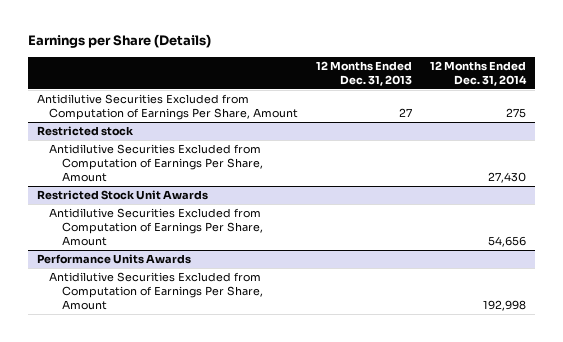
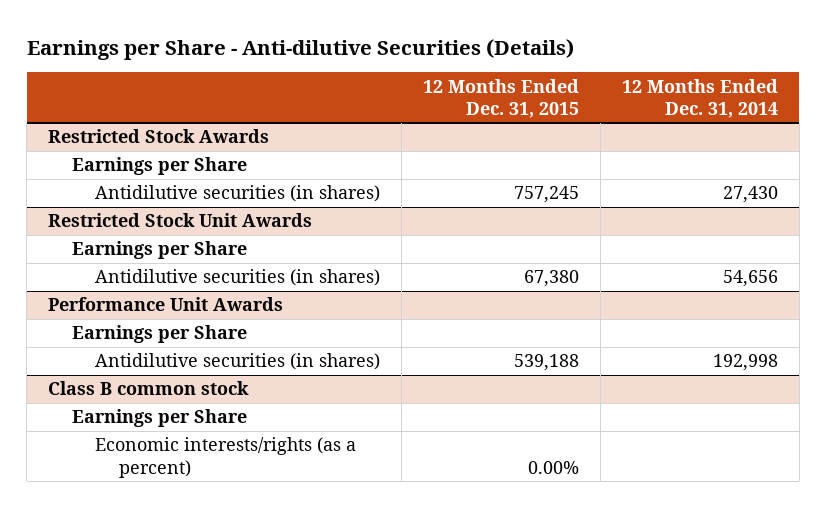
[27,34,211,49] Earnings per Share (Details) -> [26,38,574,60] Earnings per Share - Anti-dilutive Securities (Details)
[316,60,413,86] 12 Months Ended Dec. 31, 2013 -> none
none -> [423,78,580,119] 12 Months Ended Dec. 31, 2015
[36,94,299,121] Antidilutive Securities Excluded from Computation of Earnings Per Share, Amount -> none
[36,126,134,137] Restricted stock -> [48,129,270,144] Restricted Stock Awards
none -> [71,157,247,176] Earnings per Share
[49,144,263,183] Antidilutive Securities Excluded from Computation of Earnings Per Share, Amount -> [95,185,381,203] Antidilutive securities (in shares)
none -> [71,241,247,260] Earnings per Share
[49,208,263,247] Antidilutive Securities Excluded from Computation of Earnings Per Share, Amount -> [95,269,381,287] Antidilutive securities (in shares)
[36,254,191,265] Performance Units Awards -> [48,297,284,312] Performance Unit Awards
none -> [71,325,247,344] Earnings per Share
[49,272,263,311] Antidilutive Securities Excluded from Computation of Earnings Per Share, Amount -> [95,353,381,371] Antidilutive securities (in shares)
none -> [48,381,250,396] Class B common stock
none -> [71,409,247,428] Earnings per Share
none -> [95,437,357,478] Economic interests/rights (as a percent)

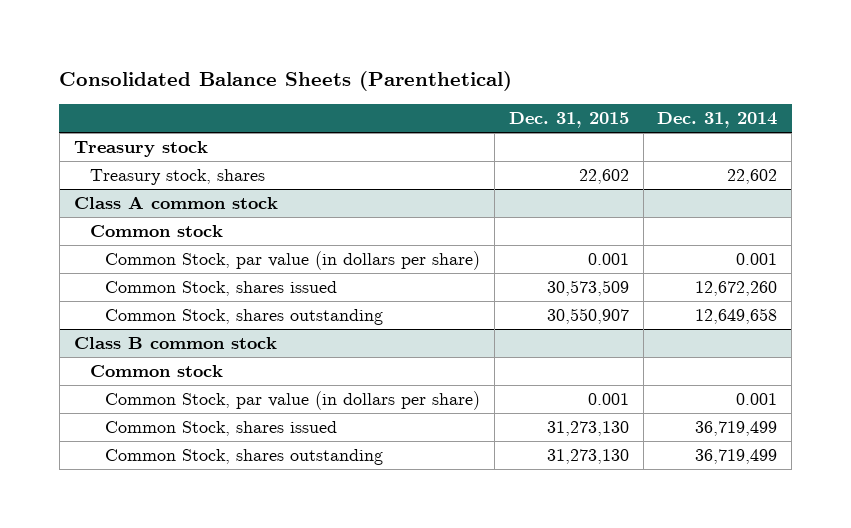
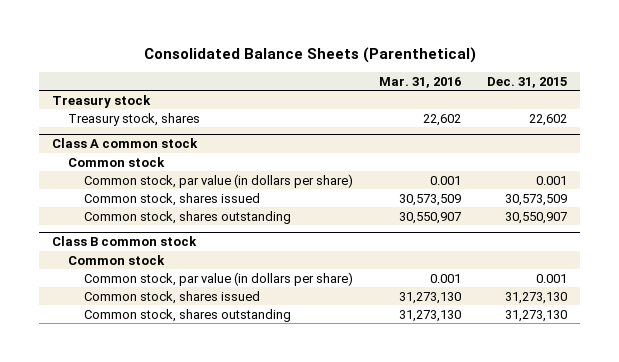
[657,111,778,128] Dec. 31, 2014 -> none
none -> [378,76,461,88] Mar. 31, 2016
[105,251,481,271] Common Stock, par value (in dollars per share) -> [83,173,353,188] Common stock, par value (in dollars per share)
[105,281,338,297] Common Stock, shares issued -> [83,192,260,206] Common stock, shares issued
[105,309,384,326] Common Stock, shares outstanding -> [83,210,291,224] Common stock, shares outstanding
[105,391,481,411] Common Stock, par value (in dollars per share) -> [83,271,353,286] Common stock, par value (in dollars per share)
[105,421,338,437] Common Stock, shares issued -> [83,290,260,304] Common stock, shares issued
[105,449,384,466] Common Stock, shares outstanding -> [83,308,291,322] Common stock, shares outstanding

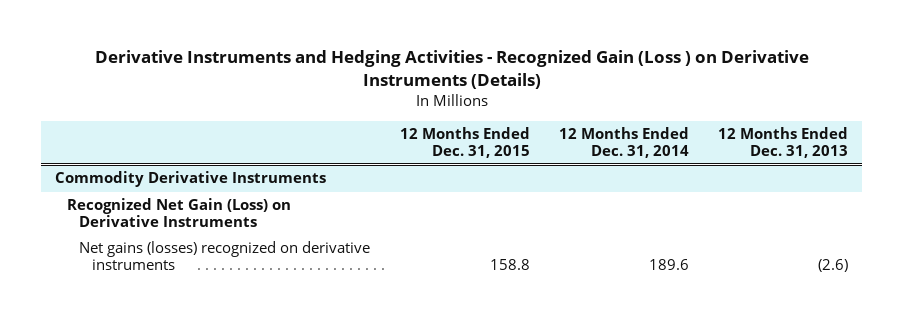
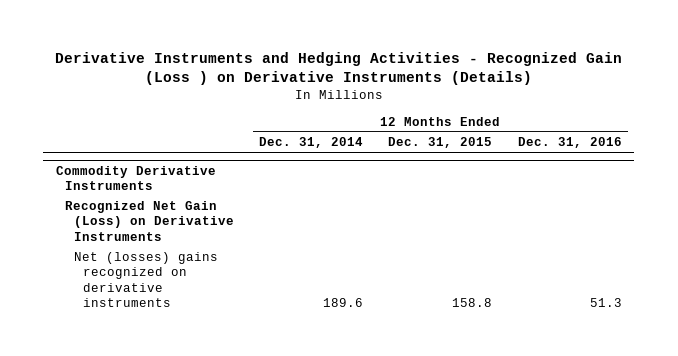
[717,126,848,158] 12 Months Ended Dec. 31, 2013 -> none
none -> [517,137,622,149] Dec. 31, 2016
[79,241,371,271] Net gains (losses) recognized on derivative instruments -> [73,252,218,307] Net (losses) gains recognized on derivative instruments

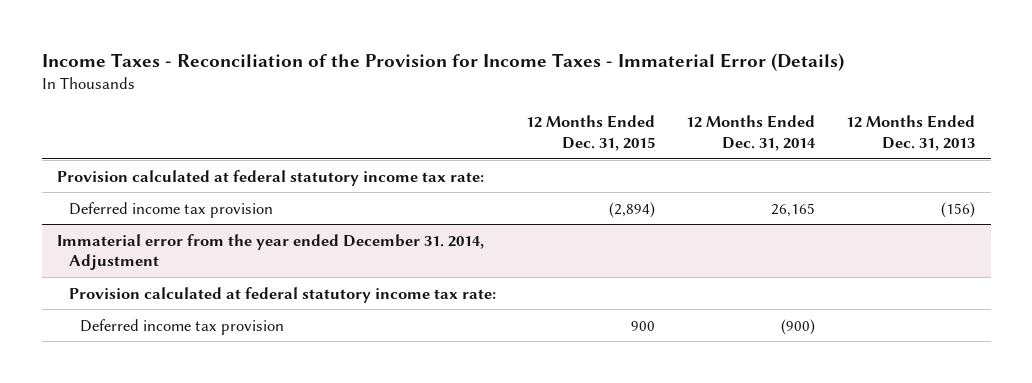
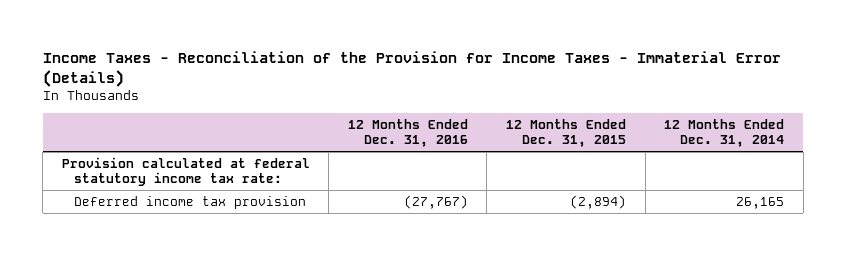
[846,115,976,151] 12 Months Ended Dec. 31, 2013 -> none
none -> [347,119,468,148] 12 Months Ended Dec. 31, 2016
[56,233,484,270] Immaterial error from the year ended December 31. 2014, Adjustment -> none
[68,286,496,303] Provision calculated at federal statutory income tax rate: -> none
[80,318,285,335] Deferred income tax provision -> none

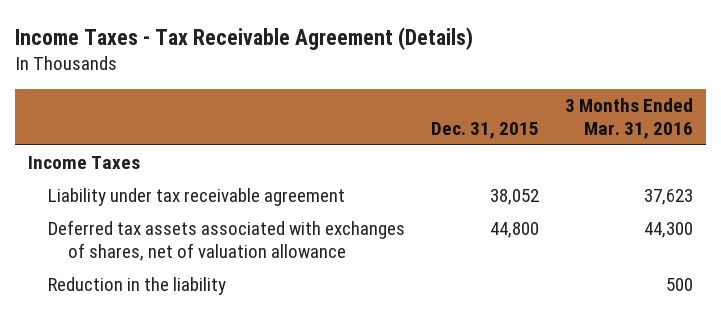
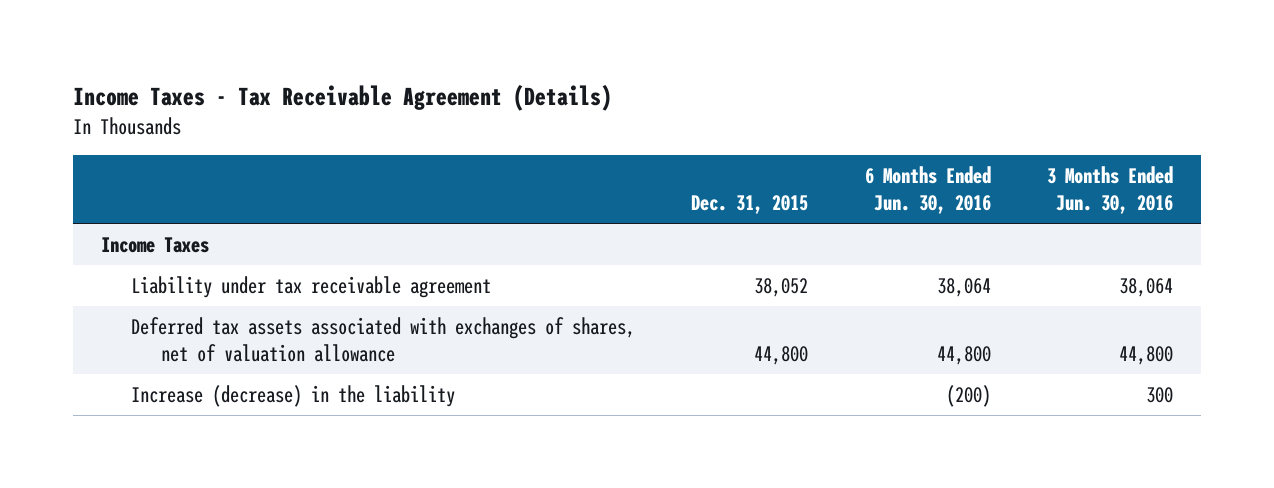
[564,97,693,140] 3 Months Ended Mar. 31, 2016 -> none
none -> [864,165,991,215] 6 Months Ended Jun. 30, 2016
none -> [1046,165,1173,215] 3 Months Ended Jun. 30, 2016
[48,276,227,295] Reduction in the liability -> [130,384,455,407] Increase (decrease) in the liability

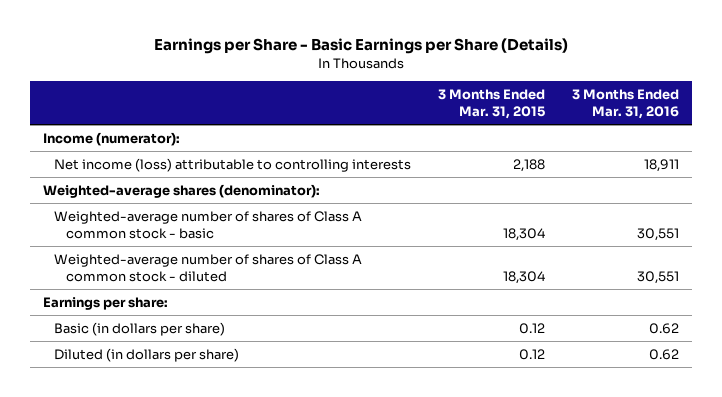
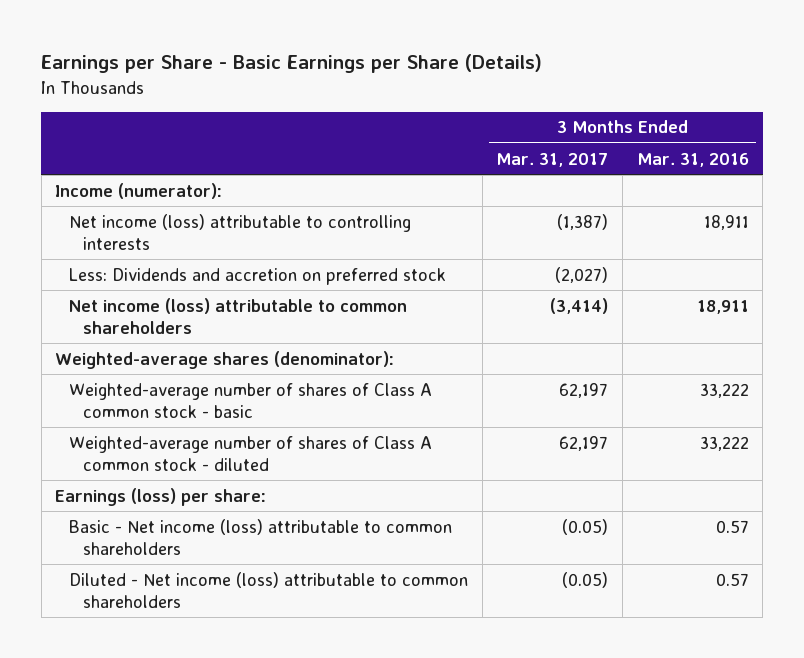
[438,89,546,120] 3 Months Ended Mar. 31, 2015 -> none
none -> [496,152,609,167] Mar. 31, 2017
none -> [69,267,447,285] Less: Dividends and accretion on preferred stock
none -> [69,297,408,334] Net income (loss) attributable to common shareholders
[54,321,226,336] Basic (in dollars per share) -> none
[54,347,240,362] Diluted (in dollars per share) -> none
[636,227,679,241] 30,551 -> [699,382,749,398] 33,222
[636,270,679,284] 30,551 -> [699,435,749,451] 33,222
[43,296,169,310] Earnings per share: -> [55,487,267,506] Earnings (loss) per share:
none -> [69,518,453,555] Basic - Net income (loss) attributable to common shareholders
none -> [69,571,469,608] Diluted - Net income (loss) attributable to common shareholders

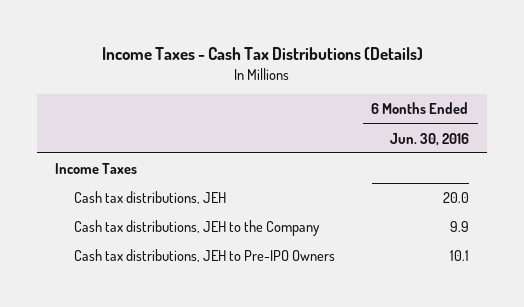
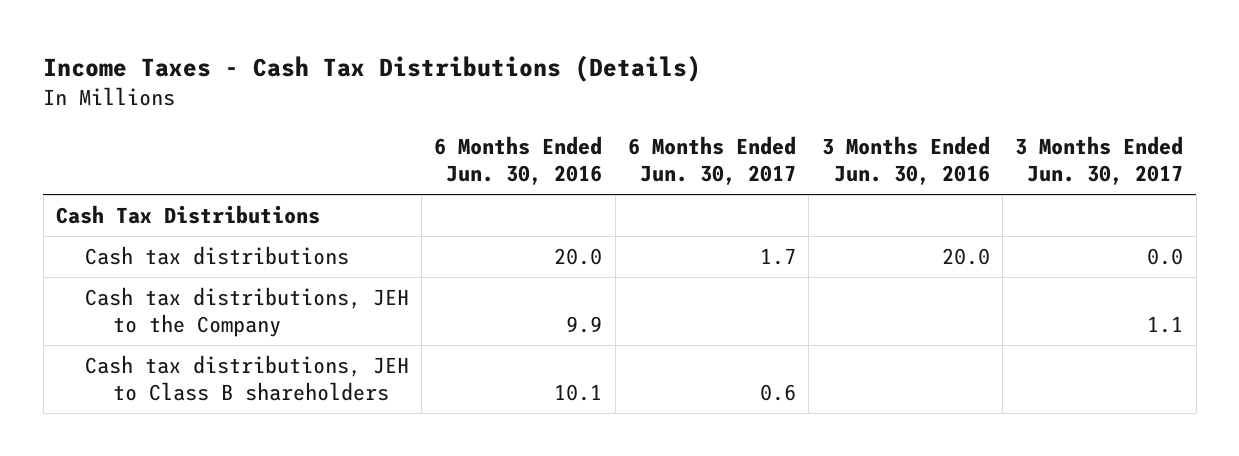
none -> [627,136,796,186] 6 Months Ended Jun. 30, 2017
none -> [821,136,990,186] 3 Months Ended Jun. 30, 2016
none -> [1015,136,1184,186] 3 Months Ended Jun. 30, 2017
[55,163,138,175] Income Taxes -> none
none -> [55,204,320,224] Cash Tax Distributions
[74,191,227,205] Cash tax distributions, JEH -> [84,245,349,265] Cash tax distributions
[74,249,336,263] Cash tax distributions, JEH to Pre-IPO Owners -> none
none -> [84,354,409,401] Cash tax distributions, JEH to Class B shareholders

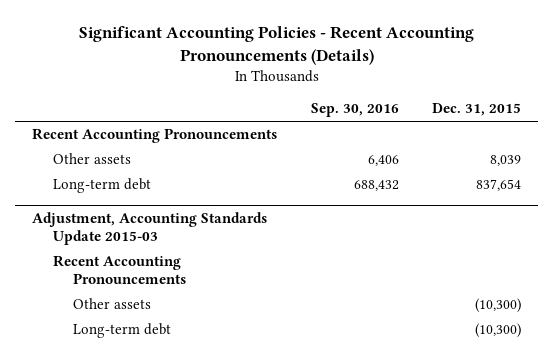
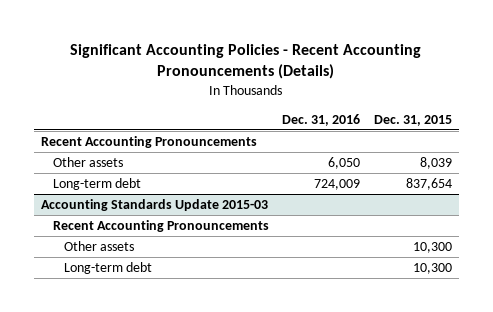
[310,103,399,118] Sep. 30, 2016 -> none
none -> [282,113,361,126] Dec. 31, 2016
[32,212,268,246] Adjustment, Accounting Standards Update 2015-03 -> [40,199,268,212] Accounting Standards Update 2015-03
[475,298,522,314] (10,300) -> [412,242,452,254] 10,300
[475,323,522,339] (10,300) -> [412,263,452,275] 10,300

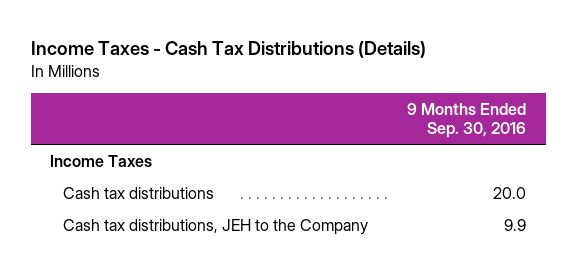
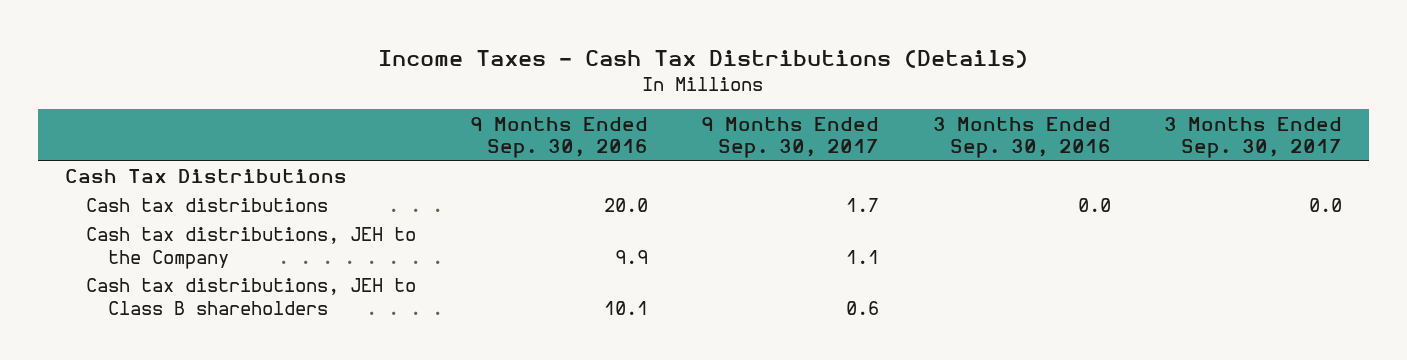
none -> [701,116,880,159] 9 Months Ended Sep. 30, 2017
none -> [932,116,1111,159] 3 Months Ended Sep. 30, 2016
none -> [1164,116,1343,159] 3 Months Ended Sep. 30, 2017
[50,154,153,167] Income Taxes -> none
none -> [64,169,347,184] Cash Tax Distributions
none -> [86,278,417,315] Cash tax distributions, JEH to Class B shareholders

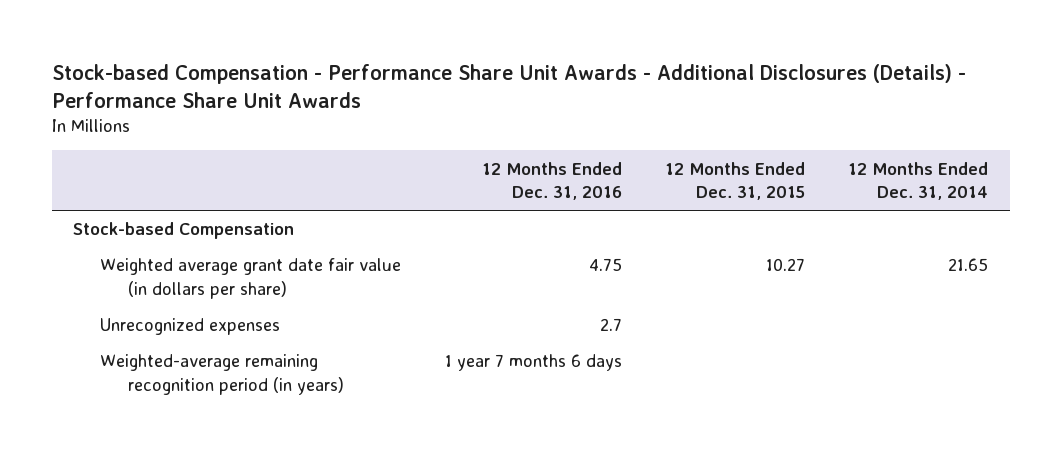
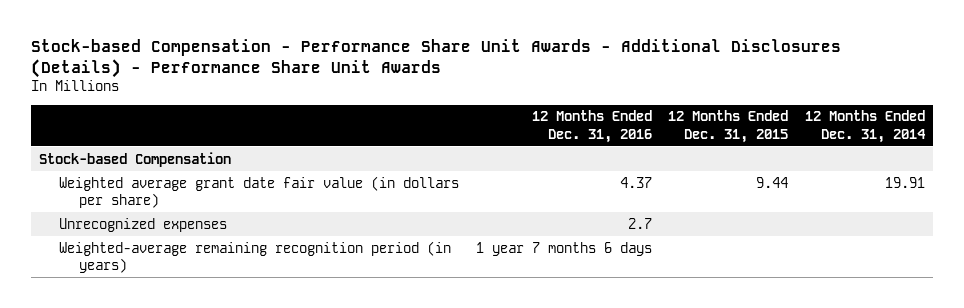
[588,258,622,272] 4.75 -> [619,176,652,188] 4.37
[765,258,805,272] 10.27 -> [756,176,789,188] 9.44
[948,258,989,272] 21.65 -> [885,176,926,188] 19.91

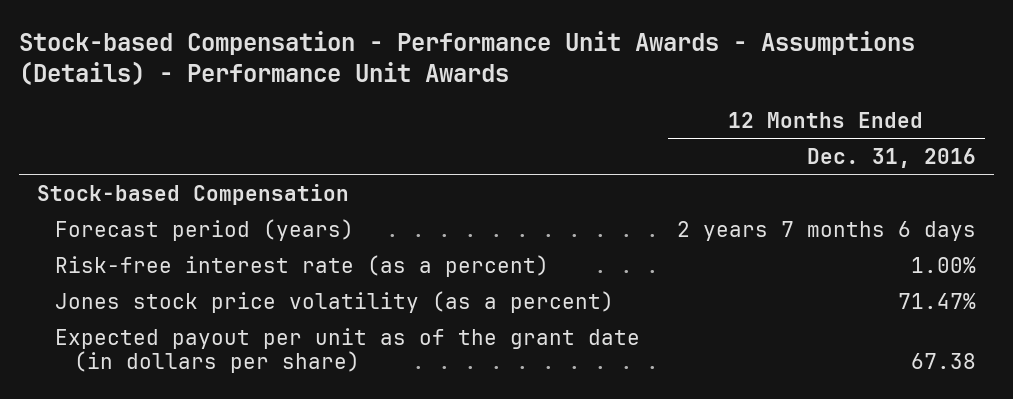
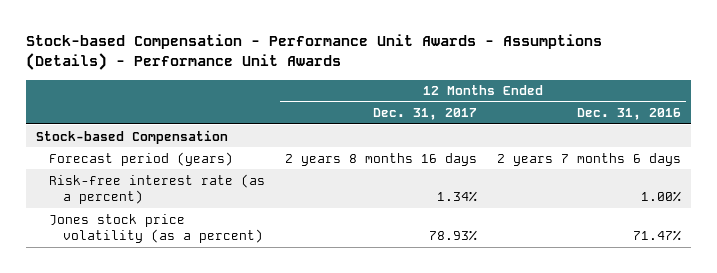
none -> [373,108,478,121] Dec. 31, 2017
[55,328,641,374] Expected payout per unit as of the grant date (in dollars per share) -> none

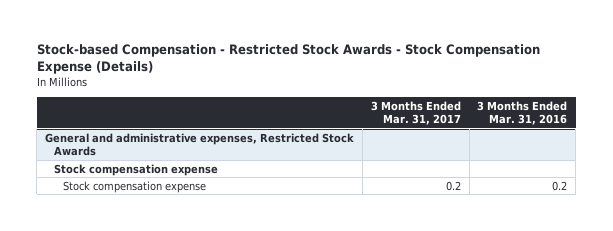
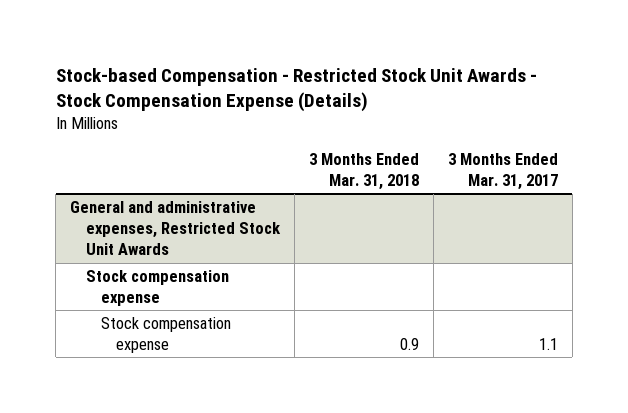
[36,44,540,75] Stock-based Compensation - Restricted Stock Awards - Stock Compensation Expense (Details) -> [55,67,537,113] Stock-based Compensation - Restricted Stock Unit Awards - Stock Compensation Expense (Details)
[477,100,568,126] 3 Months Ended Mar. 31, 2016 -> none
none -> [308,152,419,191] 3 Months Ended Mar. 31, 2018
[45,132,355,157] General and administrative expenses, Restricted Stock Awards -> [70,200,281,256] General and administrative expenses, Restricted Stock Unit Awards
[445,180,461,191] 0.2 -> [538,338,558,351] 1.1

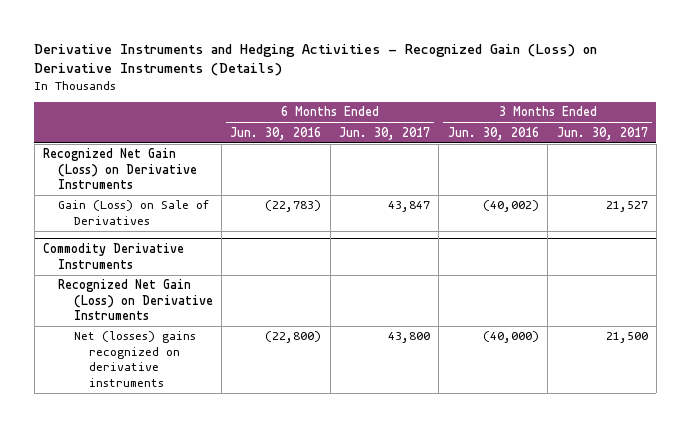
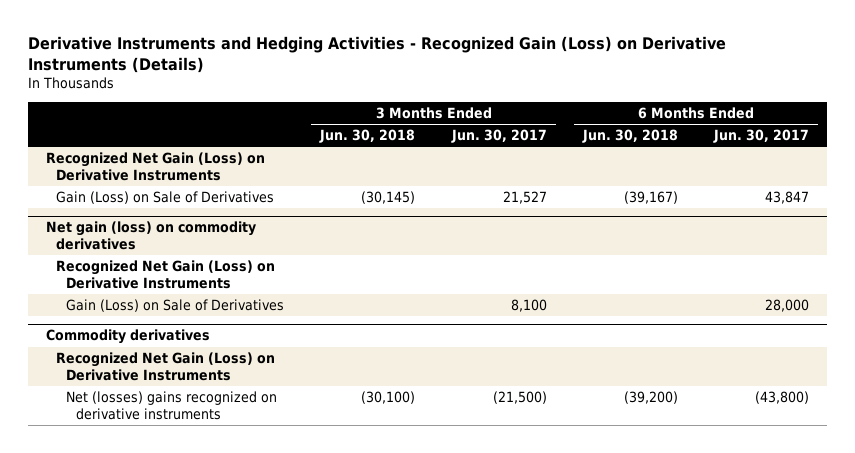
[230,126,322,140] Jun. 30, 2016 -> none
[447,126,539,140] Jun. 30, 2016 -> none
none -> [319,129,416,144] Jun. 30, 2018
none -> [581,129,678,144] Jun. 30, 2018
[43,243,185,269] Commodity Derivative Instruments -> none
none -> [46,221,257,250] Net gain (loss) on commodity derivatives
none -> [66,299,285,313] Gain (Loss) on Sale of Derivatives
none -> [46,329,211,345] Commodity derivatives
none -> [56,352,276,381] Recognized Net Gain (Loss) on Derivative Instruments
[388,332,431,344] 43,800 -> [755,391,810,405] (43,800)
[605,332,648,344] 21,500 -> [492,391,547,405] (21,500)

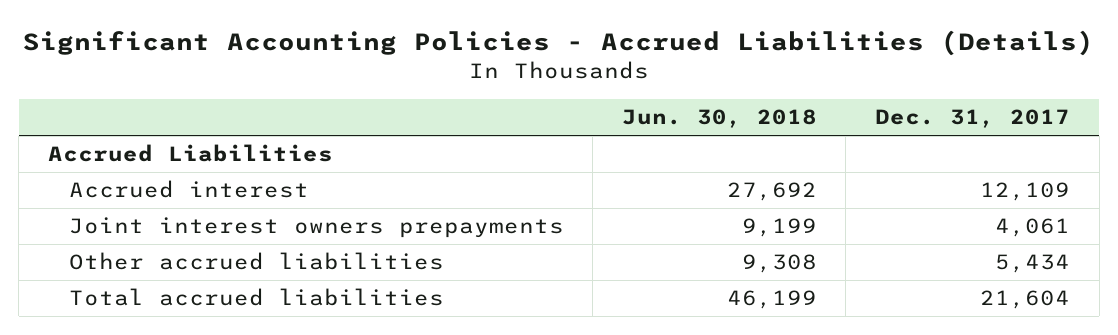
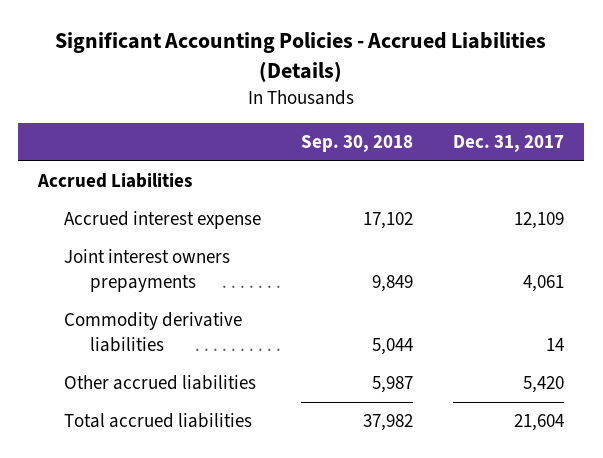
[621,109,817,129] Jun. 30, 2018 -> none
none -> [301,135,414,153] Sep. 30, 2018
[68,180,309,199] Accrued interest -> [64,211,262,230] Accrued interest expense
none -> [64,312,243,353] Commodity derivative liabilities
[995,254,1071,274] 5,434 -> [523,376,565,394] 5,420

